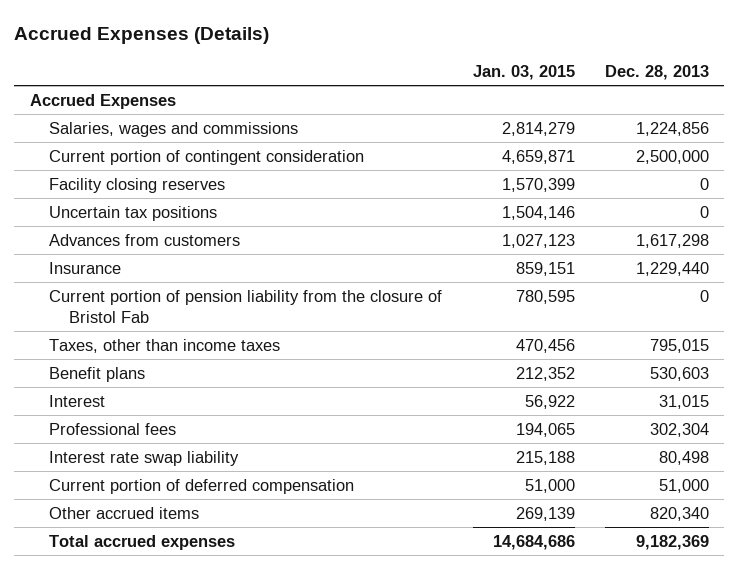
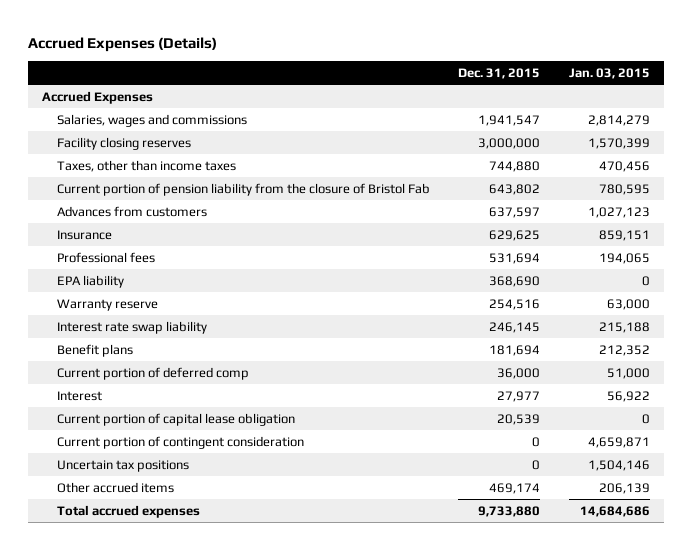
[604,64,709,80] Dec. 28, 2013 -> none
none -> [458,67,541,79] Dec. 31, 2015
[49,338,281,353] Taxes, other than income taxes -> [56,159,236,172] Taxes, other than income taxes
[49,289,443,323] Current portion of pension liability from the closure of Bristol Fab -> [56,182,430,196] Current portion of pension liability from the closure of Bristol Fab
none -> [56,274,124,288] EPA liability
none -> [56,298,158,311] Warranty reserve
[49,366,146,382] Benefit plans -> [56,343,133,357] Benefit plans
[49,478,355,494] Current portion of deferred compensation -> [56,366,249,380] Current portion of deferred comp
[49,394,106,407] Interest -> [56,390,102,401] Interest
none -> [56,412,295,426] Current portion of capital lease obligation
[49,149,365,165] Current portion of contingent consideration -> [56,435,304,449] Current portion of contingent consideration
[49,205,218,221] Uncertain tax positions -> [56,459,189,472] Uncertain tax positions
[515,506,575,521] 269,139 -> [598,482,650,494] 206,139

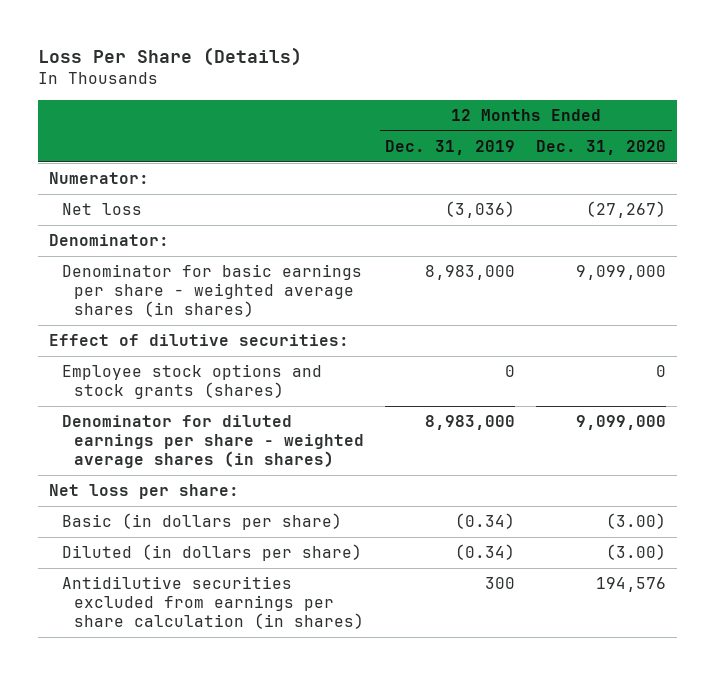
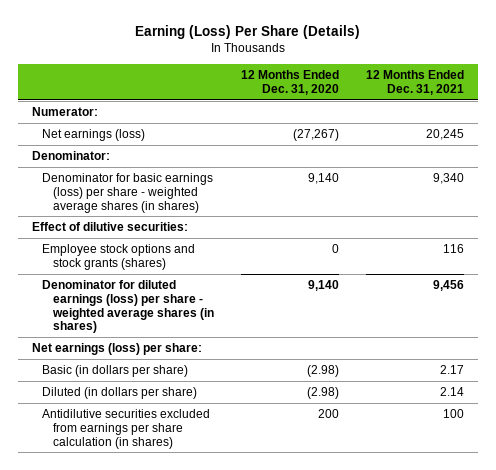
[38,46,303,66] Loss Per Share (Details) -> [134,25,360,40] Earning (Loss) Per Share (Details)
[385,140,516,156] Dec. 31, 2019 -> none
none -> [366,70,465,95] 12 Months Ended Dec. 31, 2021
[61,203,142,216] Net loss -> [42,128,146,141] Net earnings (loss)
[61,264,362,318] Denominator for basic earnings per share - weighted average shares (in shares) -> [42,172,214,213] Denominator for basic earnings (loss) per share - weighted average shares (in shares)
[576,265,667,281] 9,099,000 -> [307,172,339,184] 9,140
[61,415,365,469] Denominator for diluted earnings per share - weighted average shares (in shares) -> [42,279,214,334] Denominator for diluted earnings (loss) per share - weighted average shares (in shares)
[576,415,667,431] 9,099,000 -> [307,279,339,291] 9,140
[48,484,239,500] Net loss per share: -> [31,342,202,355] Net earnings (loss) per share:
[606,513,667,530] (3.00) -> [306,364,339,377] (2.98)
[606,544,667,561] (3.00) -> [306,386,339,399] (2.98)
[596,577,667,593] 194,576 -> [317,408,339,418] 200

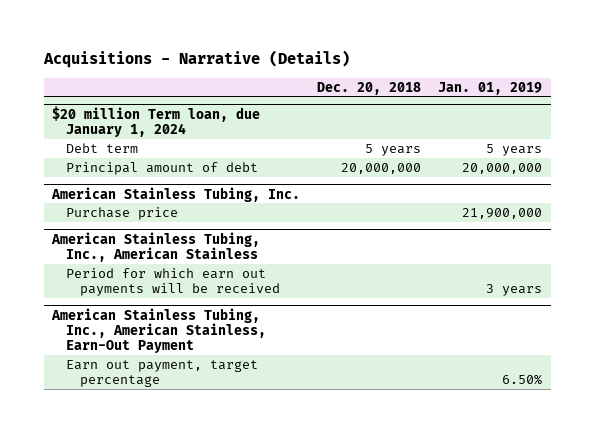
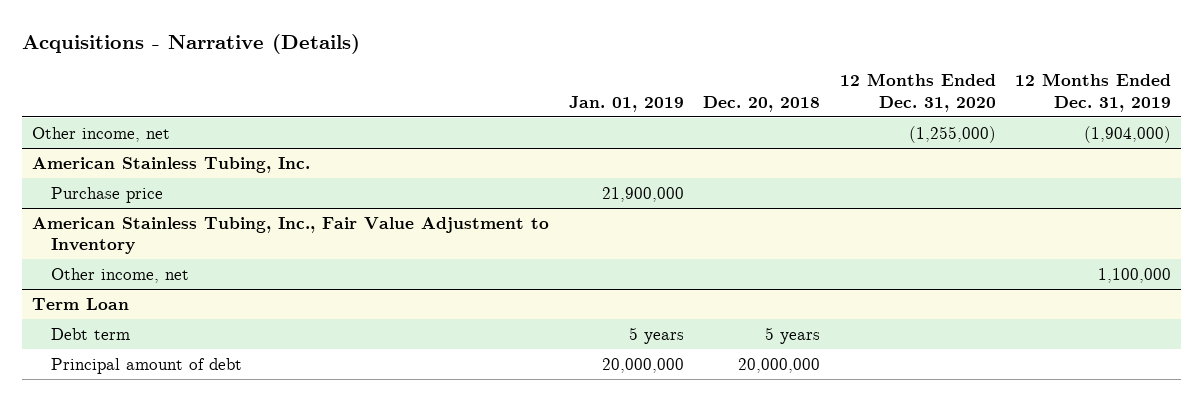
none -> [839,73,996,112] 12 Months Ended Dec. 31, 2020
none -> [1015,73,1172,112] 12 Months Ended Dec. 31, 2019
[52,105,261,138] $20 million Term loan, due January 1, 2024 -> none
[66,142,139,153] Debt term -> none
[66,161,259,175] Principal amount of debt -> none
none -> [32,126,171,142] Other income, net
[51,231,261,263] American Stainless Tubing, Inc., American Stainless -> none
[66,267,281,297] Period for which earn out payments will be received -> none
[51,307,267,354] American Stainless Tubing, Inc., American Stainless, Earn-Out Payment -> none
[66,359,259,388] Earn out payment, target percentage -> none
none -> [32,216,550,255] American Stainless Tubing, Inc., Fair Value Adjustment to Inventory
none -> [50,267,189,283] Other income, net
none -> [32,297,130,310] Term Loan
none -> [50,327,130,340] Debt term
none -> [50,357,242,374] Principal amount of debt

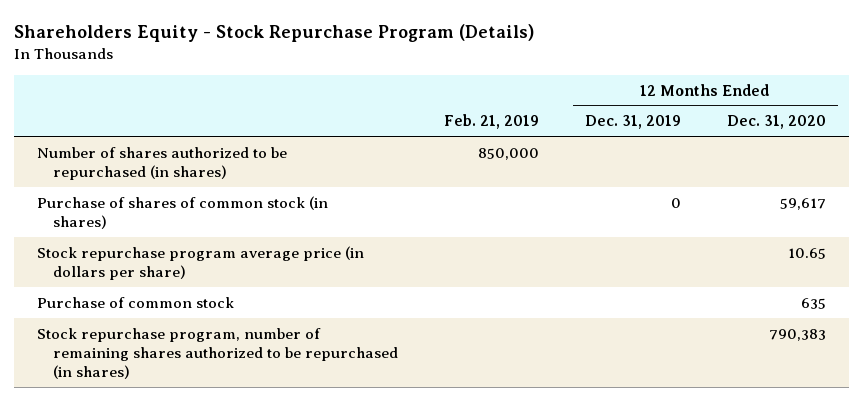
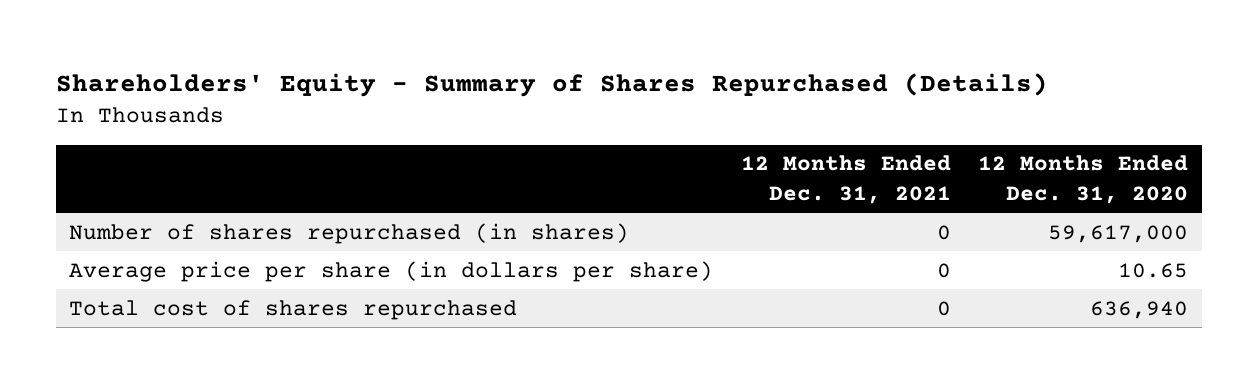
[13,24,534,43] Shareholders Equity - Stock Repurchase Program (Details) -> [55,73,1048,98] Shareholders' Equity - Summary of Shares Repurchased (Details)
[443,114,539,130] Feb. 21, 2019 -> none
[584,115,681,130] Dec. 31, 2019 -> none
none -> [740,155,951,204] 12 Months Ended Dec. 31, 2021
[36,146,287,180] Number of shares authorized to be repurchased (in shares) -> none
[36,296,234,308] Purchase of common stock -> none
[36,327,398,379] Stock repurchase program, number of remaining shares authorized to be repurchased (in shares) -> none
[36,195,328,229] Purchase of shares of common stock (in shares) -> [69,222,630,244] Number of shares repurchased (in shares)
[780,197,827,210] 59,617 -> [1048,224,1189,243] 59,617,000
[36,245,364,280] Stock repurchase program average price (in dollars per share) -> [69,260,714,282] Average price per share (in dollars per share)
none -> [69,299,518,320] Total cost of shares repurchased

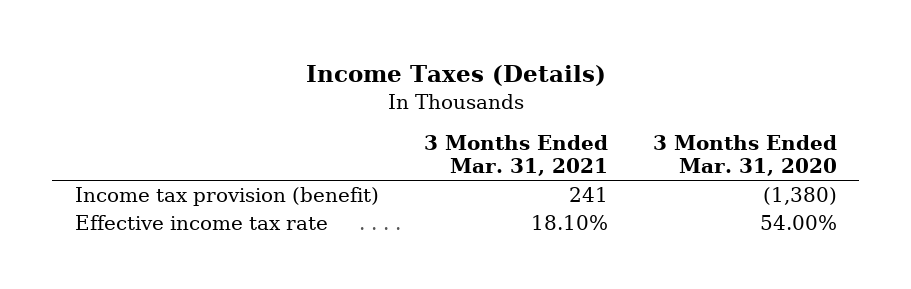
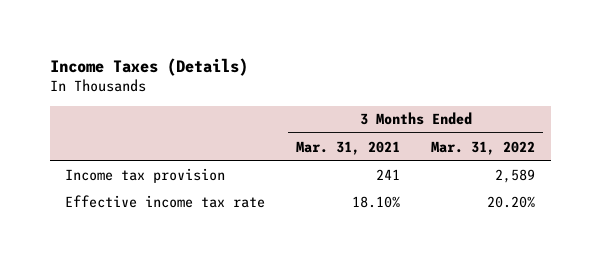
[652,134,837,177] 3 Months Ended Mar. 31, 2020 -> none
none -> [431,140,536,155] Mar. 31, 2022
[74,187,379,207] Income tax provision (benefit) -> [65,167,226,183] Income tax provision

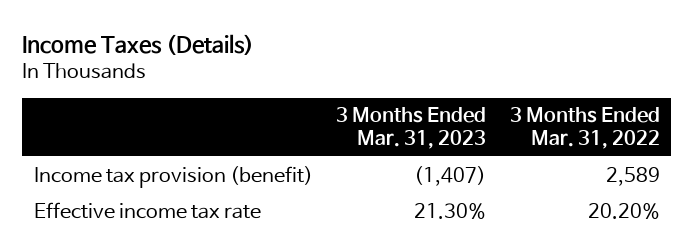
[296,140,401,155] Mar. 31, 2021 -> none
none -> [336,107,487,149] 3 Months Ended Mar. 31, 2023
[65,167,226,183] Income tax provision -> [34,165,314,188] Income tax provision (benefit)

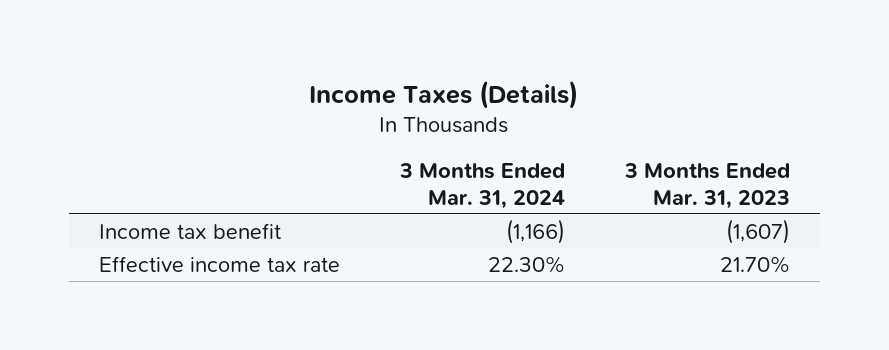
[509,107,660,149] 3 Months Ended Mar. 31, 2022 -> none
none -> [398,163,565,209] 3 Months Ended Mar. 31, 2024
[34,165,314,188] Income tax provision (benefit) -> [98,222,281,239] Income tax benefit
[414,165,487,186] (1,407) -> [726,218,791,244] (1,607)
[414,202,487,219] 21.30% -> [720,255,791,273] 21.70%

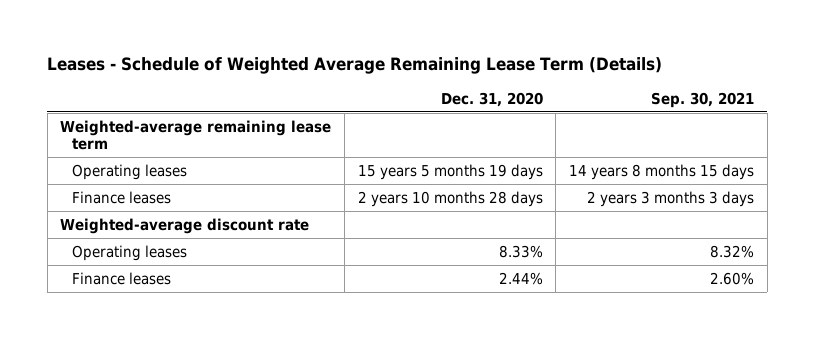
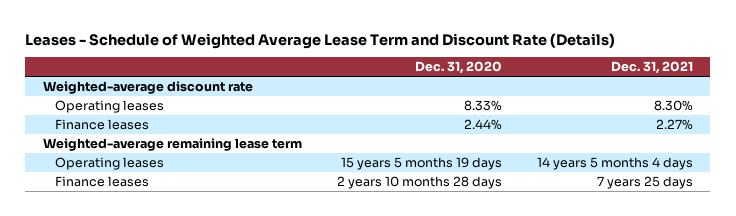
[47,57,663,75] Leases - Schedule of Weighted Average Remaining Lease Term (Details) -> [25,32,616,49] Leases - Schedule of Weighted Average Lease Term and Discount Rate (Details)
[650,91,754,108] Sep. 30, 2021 -> none
none -> [610,61,693,75] Dec. 31, 2021
[60,119,332,151] Weighted-average remaining lease term -> [42,138,302,152] Weighted-average remaining lease term
[71,163,187,180] Operating leases -> [55,157,165,171] Operating leases
[71,190,171,204] Finance leases -> [55,176,150,188] Finance leases

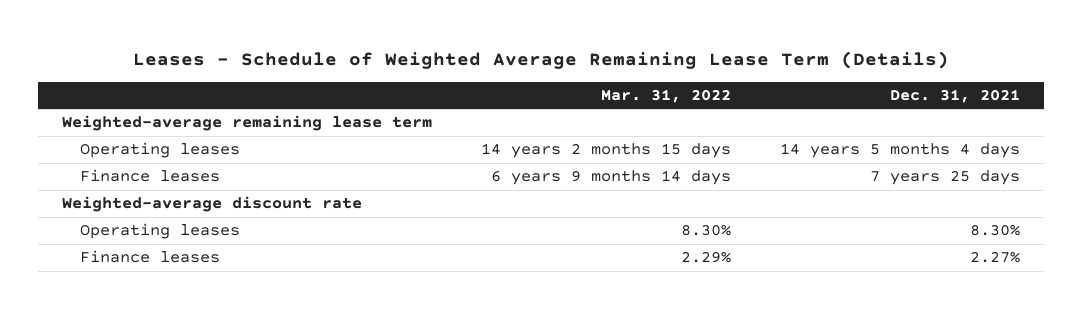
[25,32,616,49] Leases - Schedule of Weighted Average Lease Term and Discount Rate (Details) -> [133,50,950,69] Leases - Schedule of Weighted Average Remaining Lease Term (Details)
[414,61,502,75] Dec. 31, 2020 -> none
none -> [601,88,732,103] Mar. 31, 2022
[42,81,253,95] Weighted-average discount rate -> [62,196,363,213] Weighted-average discount rate
[55,100,165,114] Operating leases -> [80,223,241,240] Operating leases
[55,119,150,131] Finance leases -> [80,250,221,264] Finance leases

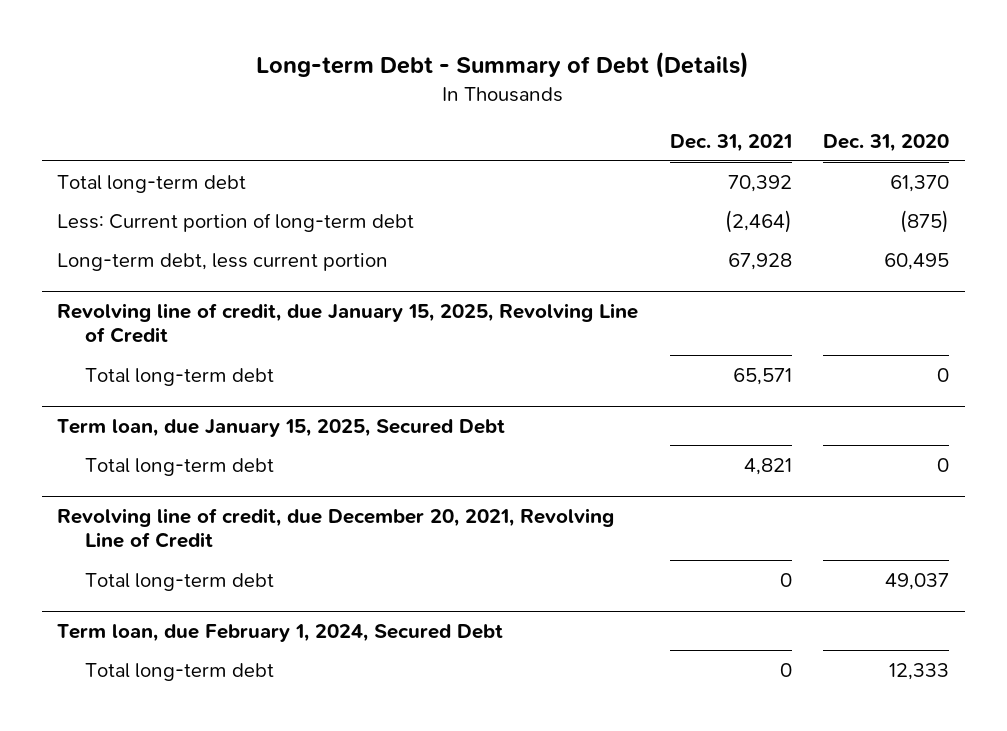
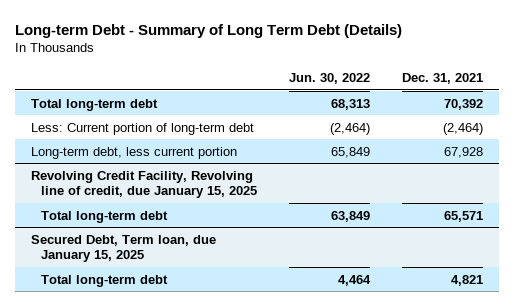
[256,52,750,79] Long-term Debt - Summary of Debt (Details) -> [15,24,403,39] Long-term Debt - Summary of Long Term Debt (Details)
[823,134,950,153] Dec. 31, 2020 -> none
none -> [289,73,371,85] Jun. 30, 2022
[57,302,639,344] Revolving line of credit, due January 15, 2025, Revolving Line of Credit -> [31,170,258,198] Revolving Credit Facility, Revolving line of credit, due January 15, 2025
[57,418,506,437] Term loan, due January 15, 2025, Secured Debt -> [31,234,217,262] Secured Debt, Term loan, due January 15, 2025
[57,507,615,549] Revolving line of credit, due December 20, 2021, Revolving Line of Credit -> none
[84,572,274,591] Total long-term debt -> none
[57,623,504,642] Term loan, due February 1, 2024, Secured Debt -> none
[84,662,274,681] Total long-term debt -> none

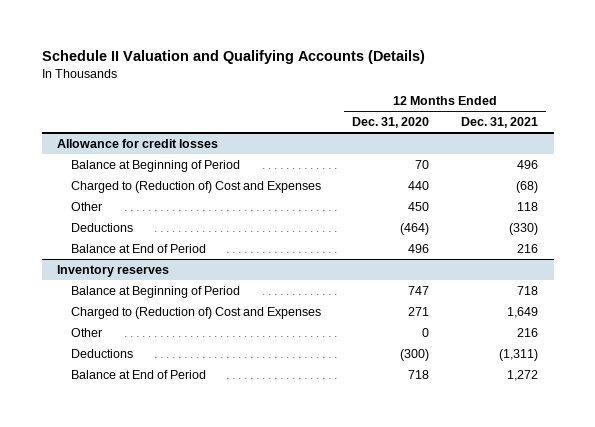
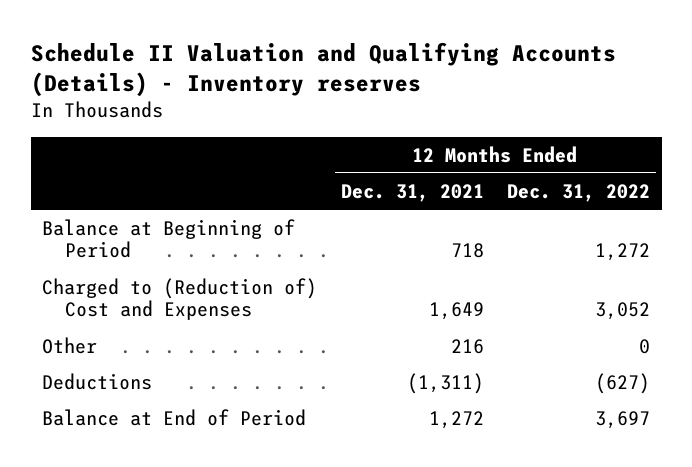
[41,50,425,65] Schedule II Valuation and Qualifying Accounts (Details) -> [30,41,616,97] Schedule II Valuation and Qualifying Accounts (Details) - Inventory reserves
[352,117,430,129] Dec. 31, 2020 -> none
none -> [507,183,651,202] Dec. 31, 2022
[57,138,219,148] Allowance for credit losses -> none
[70,159,240,172] Balance at Beginning of Period -> none
[70,180,321,193] Charged to (Reduction of) Cost and Expenses -> none
[70,201,102,211] Other -> none
[70,222,133,232] Deductions -> none
[70,243,206,253] Balance at End of Period -> none
[57,264,170,277] Inventory reserves -> none

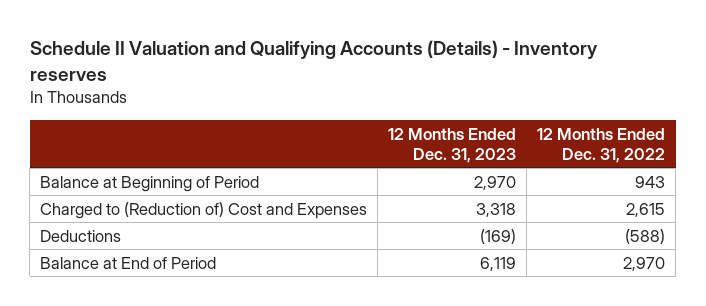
[340,183,484,202] Dec. 31, 2021 -> none
none -> [388,127,517,163] 12 Months Ended Dec. 31, 2023
[42,336,98,354] Other -> none
[595,243,651,262] 1,272 -> [635,175,666,188] 943
[595,302,651,321] 3,052 -> [626,202,666,217] 2,615
[595,372,651,394] (627) -> [625,228,666,244] (588)
[595,410,651,429] 3,697 -> [623,256,666,271] 2,970

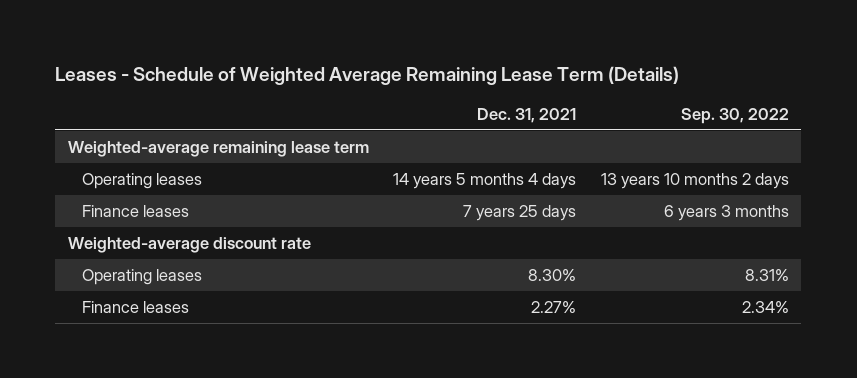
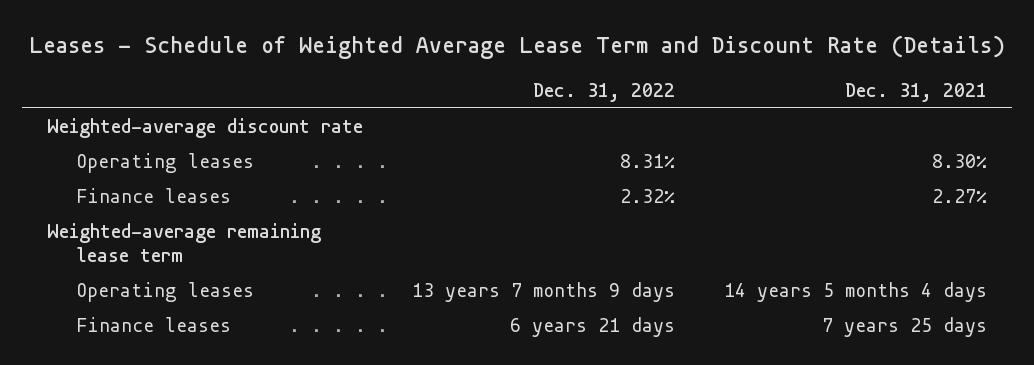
[55,66,680,86] Leases - Schedule of Weighted Average Remaining Lease Term (Details) -> [29,34,1006,59] Leases - Schedule of Weighted Average Lease Term and Discount Rate (Details)
[681,107,790,124] Sep. 30, 2022 -> none
none -> [533,82,676,102] Dec. 31, 2022
[67,141,369,158] Weighted-average remaining lease term -> [47,223,322,262] Weighted-average remaining lease term
[82,173,203,190] Operating leases -> [76,282,255,303] Operating leases
[82,205,190,218] Finance leases -> [76,317,232,333] Finance leases

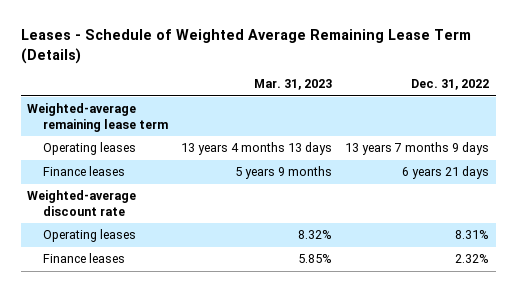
[29,34,1006,59] Leases - Schedule of Weighted Average Lease Term and Discount Rate (Details) -> [20,29,471,64] Leases - Schedule of Weighted Average Remaining Lease Term (Details)
[845,82,988,102] Dec. 31, 2021 -> none
none -> [254,79,333,91] Mar. 31, 2023
[47,118,364,139] Weighted-average discount rate -> [27,190,137,216] Weighted-average discount rate
[76,153,255,174] Operating leases -> [42,229,136,243] Operating leases
[76,188,232,204] Finance leases -> [42,253,125,264] Finance leases

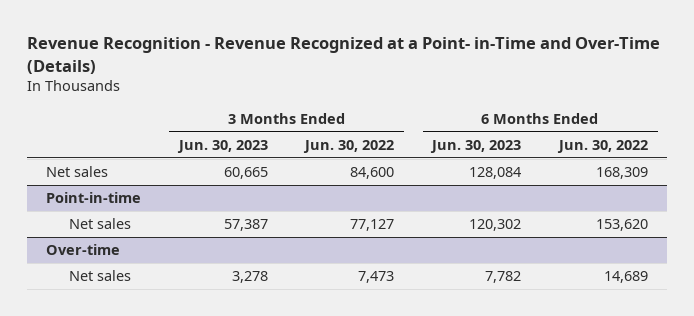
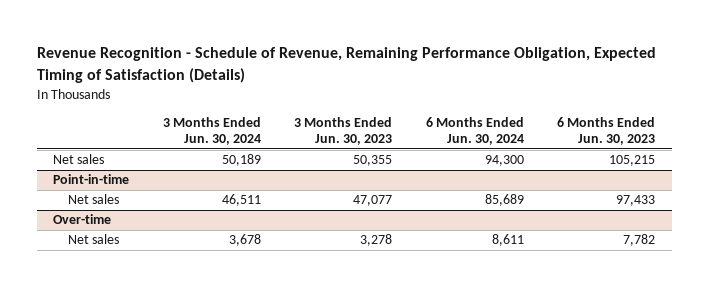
[26,37,660,74] Revenue Recognition - Revenue Recognized at a Point- in-Time and Over-Time (Details) -> [36,47,656,84] Revenue Recognition - Schedule of Revenue, Remaining Performance Obligation, Expected Timing of Satisfaction (Details)
[303,140,395,154] Jun. 30, 2022 -> none
[557,140,649,154] Jun. 30, 2022 -> none
none -> [162,117,261,146] 3 Months Ended Jun. 30, 2024
none -> [425,117,524,146] 6 Months Ended Jun. 30, 2024
[223,167,268,180] 60,665 -> [353,155,393,167] 50,355
[469,167,522,180] 128,084 -> [609,155,656,167] 105,215
[223,219,268,232] 57,387 -> [353,195,393,207] 47,077
[469,219,522,232] 120,302 -> [616,195,656,207] 97,433

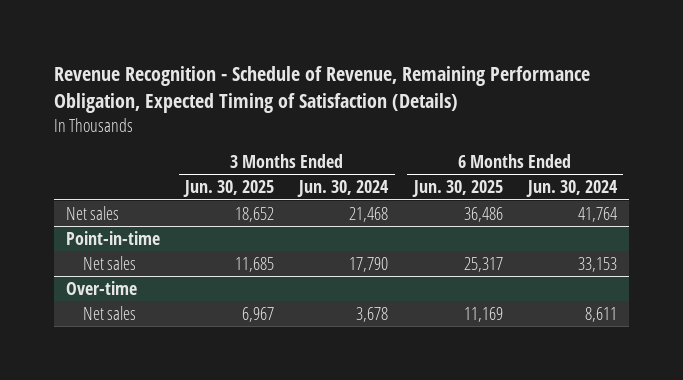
[294,117,393,146] 3 Months Ended Jun. 30, 2023 -> none
[557,117,656,146] 6 Months Ended Jun. 30, 2023 -> none
none -> [183,180,275,198] Jun. 30, 2025
none -> [411,180,503,198] Jun. 30, 2025
[221,154,261,167] 50,189 -> [349,206,389,222] 21,468
[484,155,524,167] 94,300 -> [577,206,617,222] 41,764
[221,194,261,207] 46,511 -> [349,256,389,272] 17,790
[484,194,524,207] 85,689 -> [577,256,617,272] 33,153

